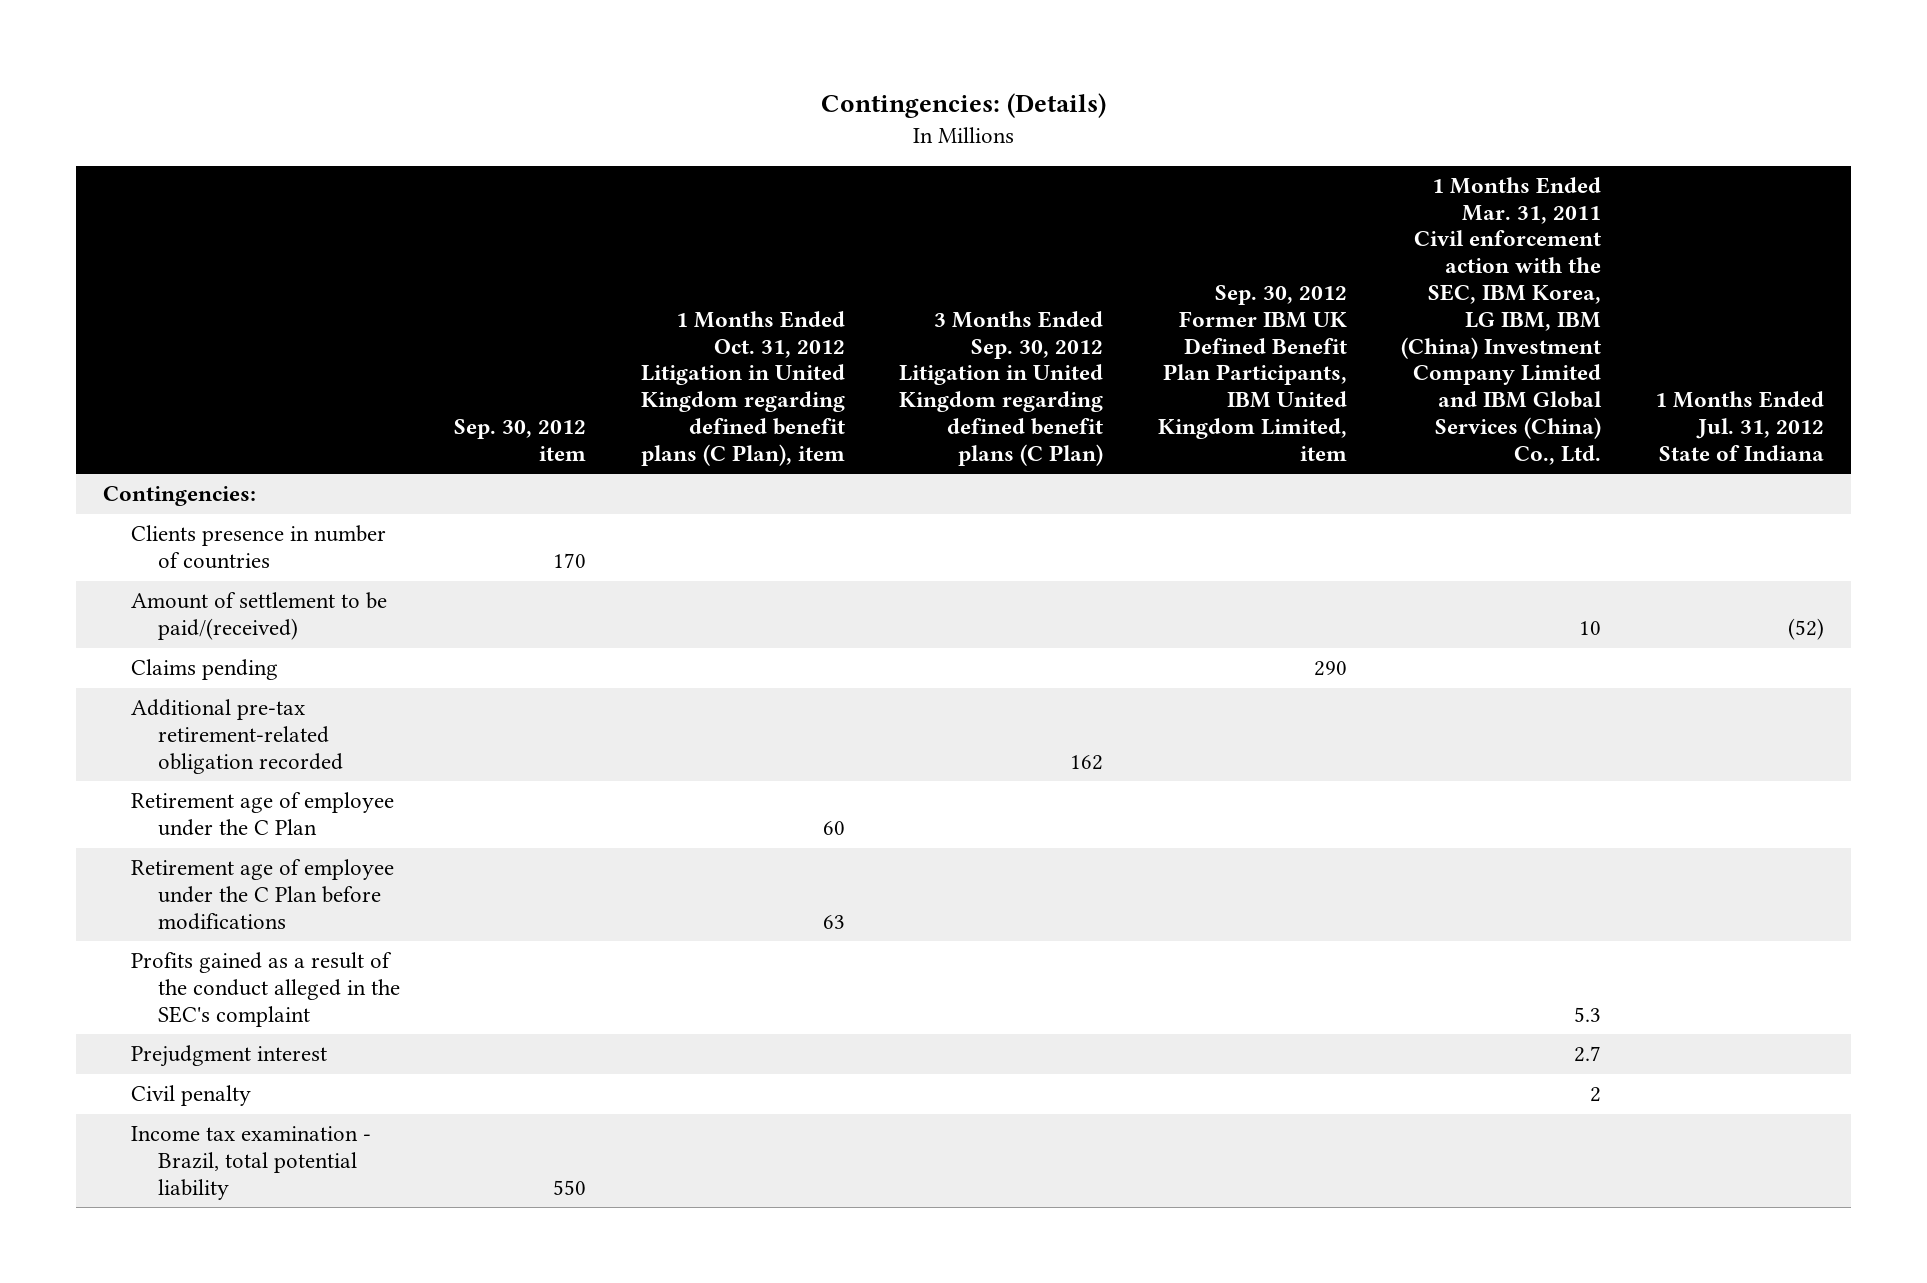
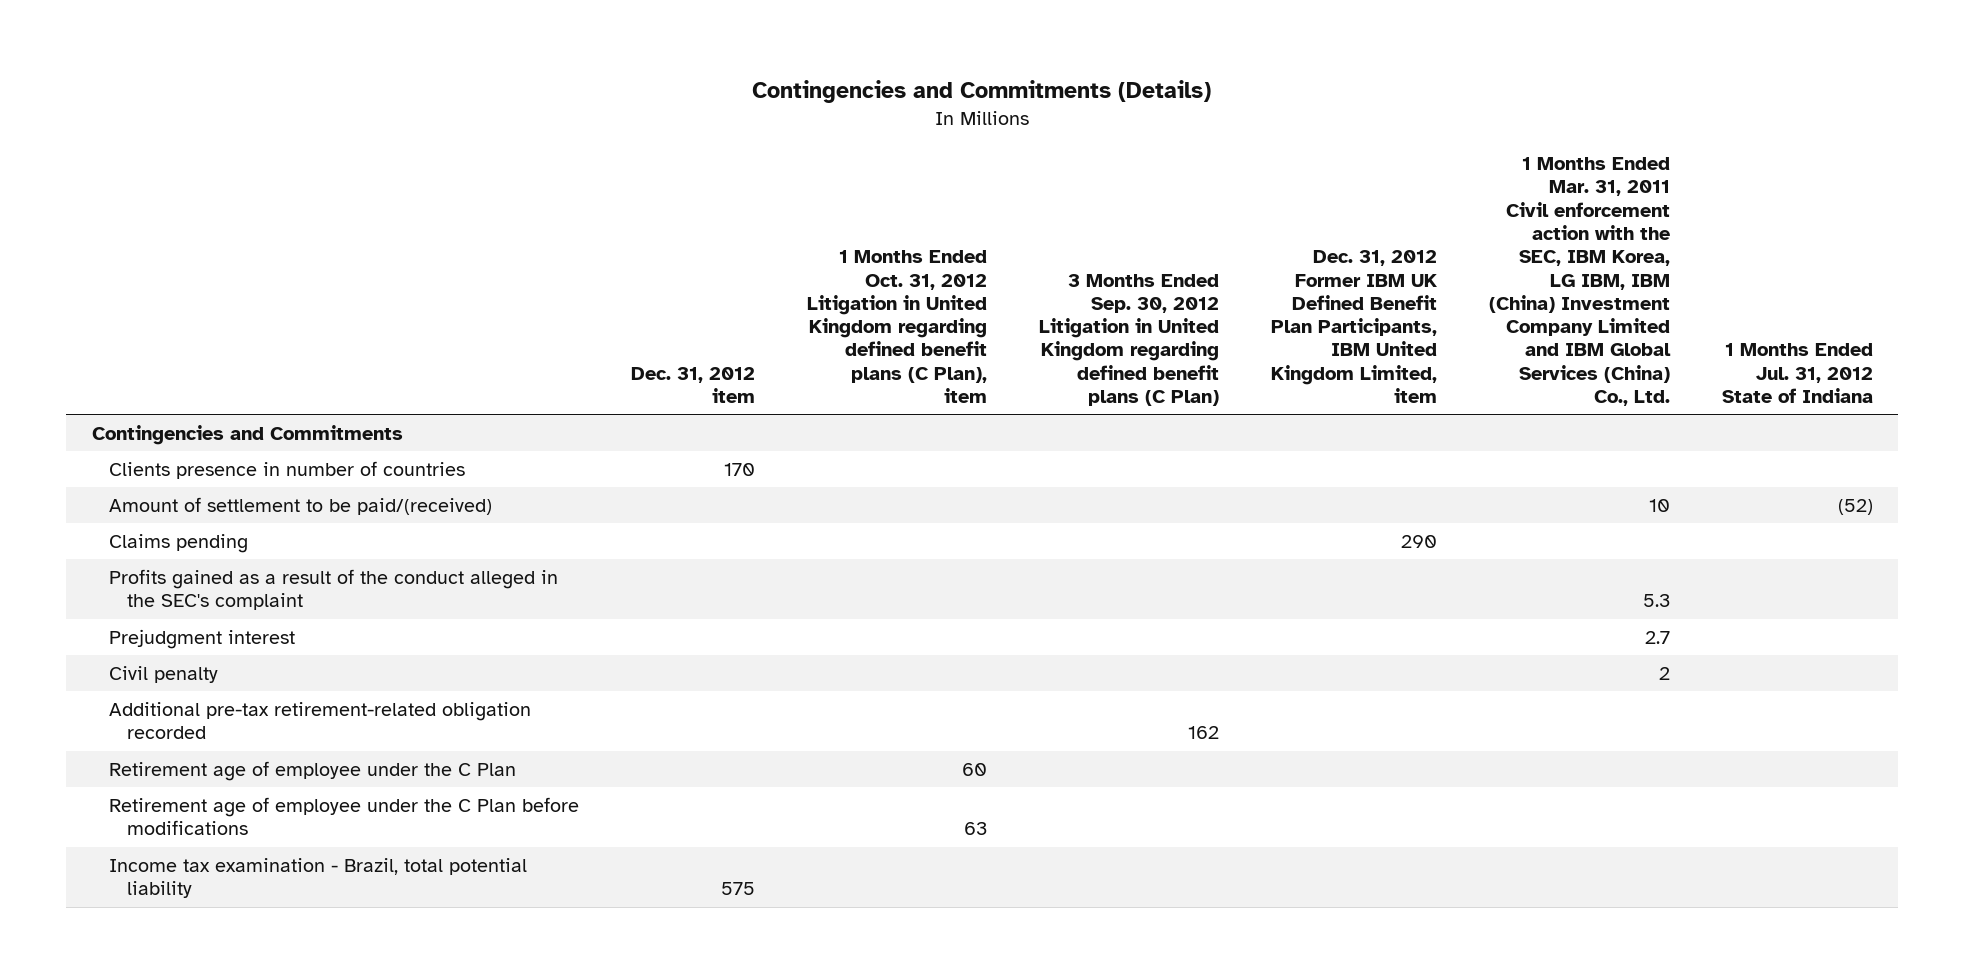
[820,92,1106,118] Contingencies: (Details) -> [752,79,1212,103] Contingencies and Commitments (Details)
[454,418,587,461] Sep. 30, 2012 item -> none
[1157,285,1347,461] Sep. 30, 2012 Former IBM UK Defined Benefit Plan Participants, IBM United Kingdom Limited, item -> none
none -> [631,366,756,404] Dec. 31, 2012 item
none -> [1270,250,1437,404] Dec. 31, 2012 Former IBM UK Defined Benefit Plan Participants, IBM United Kingdom Limited, item
[103,486,257,507] Contingencies: -> none
none -> [92,425,404,446] Contingencies and Commitments
[130,699,344,774] Additional pre-tax retirement-related obligation recorded -> [109,702,532,740] Additional pre-tax retirement-related obligation recorded
[130,792,394,837] Retirement age of employee under the C Plan -> [109,761,517,782] Retirement age of employee under the C Plan
[130,859,394,930] Retirement age of employee under the C Plan before modifications -> [109,797,580,836] Retirement age of employee under the C Plan before modifications

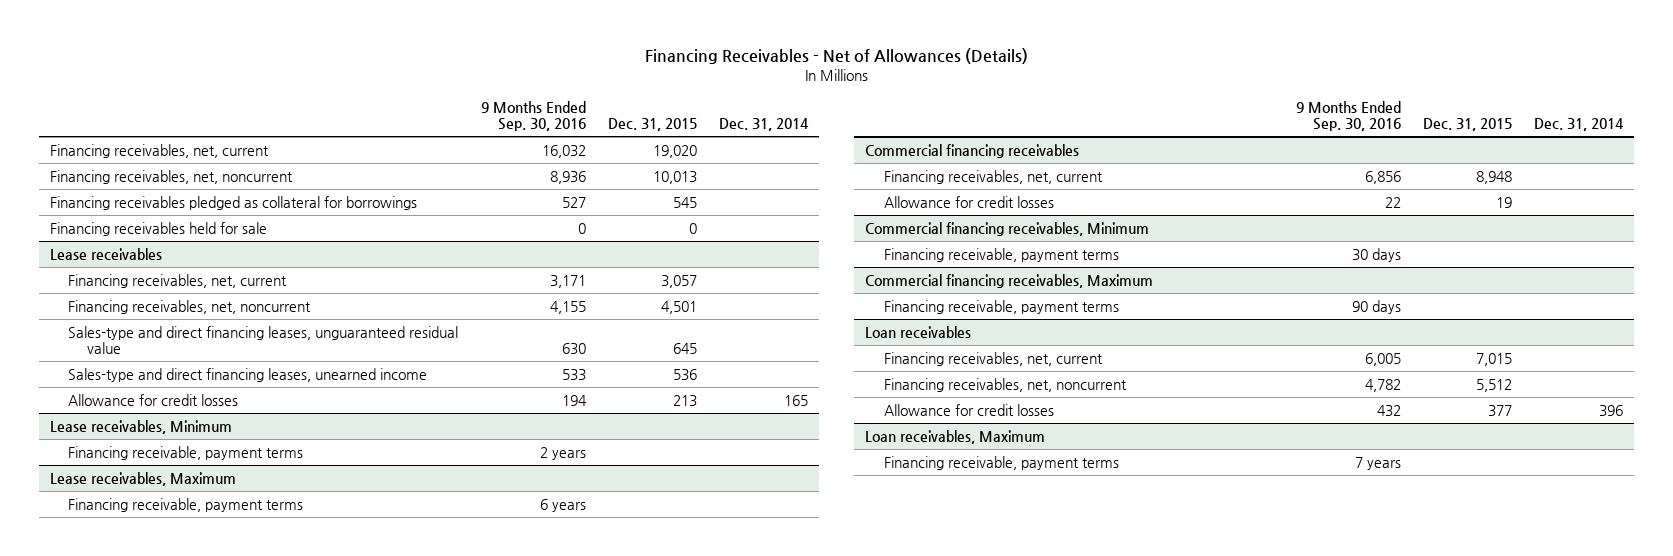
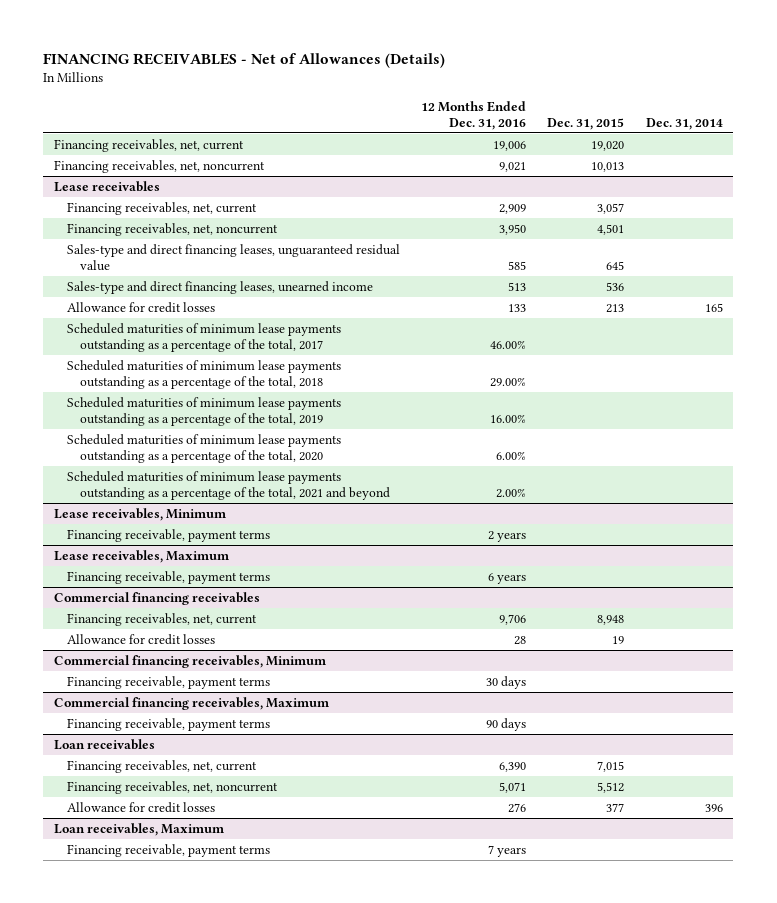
[644,47,1028,64] Financing Receivables - Net of Allowances (Details) -> [43,53,446,69] FINANCING RECEIVABLES - Net of Allowances (Details)
[480,100,586,132] 9 Months Ended Sep. 30, 2016 -> none
none -> [421,100,527,130] 12 Months Ended Dec. 31, 2016
[50,195,418,210] Financing receivables pledged as collateral for borrowings -> none
[50,221,268,236] Financing receivables held for sale -> none
none -> [67,322,342,352] Scheduled maturities of minimum lease payments outstanding as a percentage of the total, 2017
none -> [67,359,342,389] Scheduled maturities of minimum lease payments outstanding as a percentage of the total, 2018
none -> [67,396,342,426] Scheduled maturities of minimum lease payments outstanding as a percentage of the total, 2019
none -> [67,433,342,463] Scheduled maturities of minimum lease payments outstanding as a percentage of the total, 2020
none -> [67,470,391,500] Scheduled maturities of minimum lease payments outstanding as a percentage of the total, 2021 and beyond

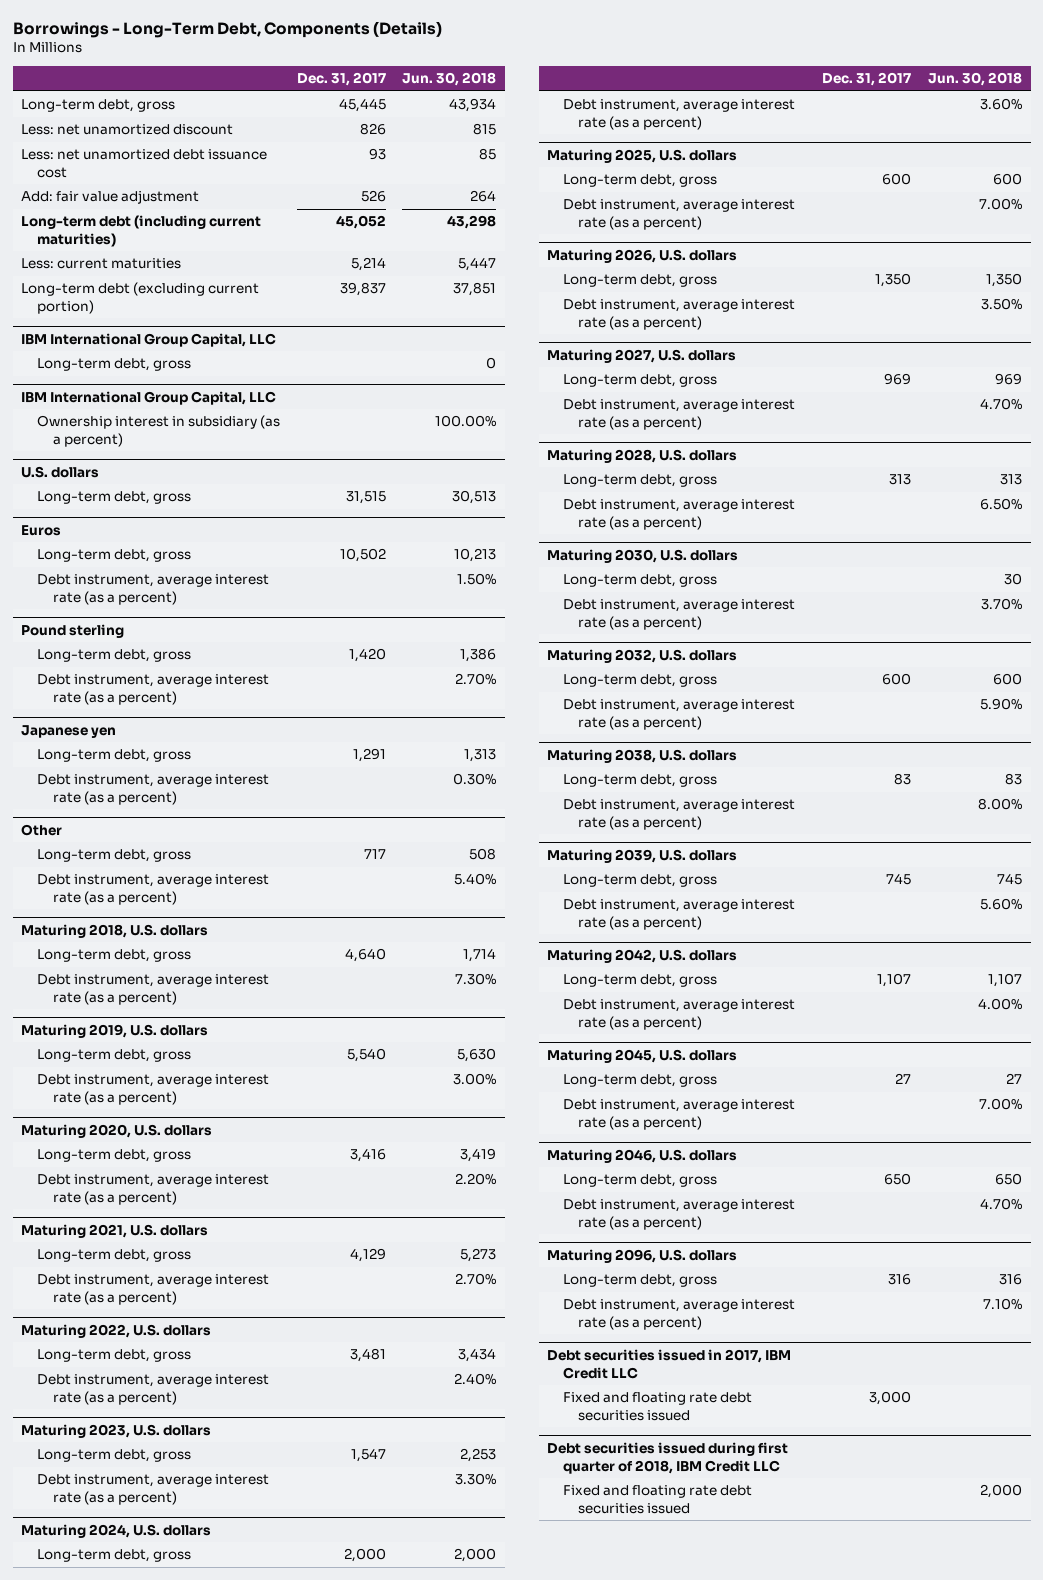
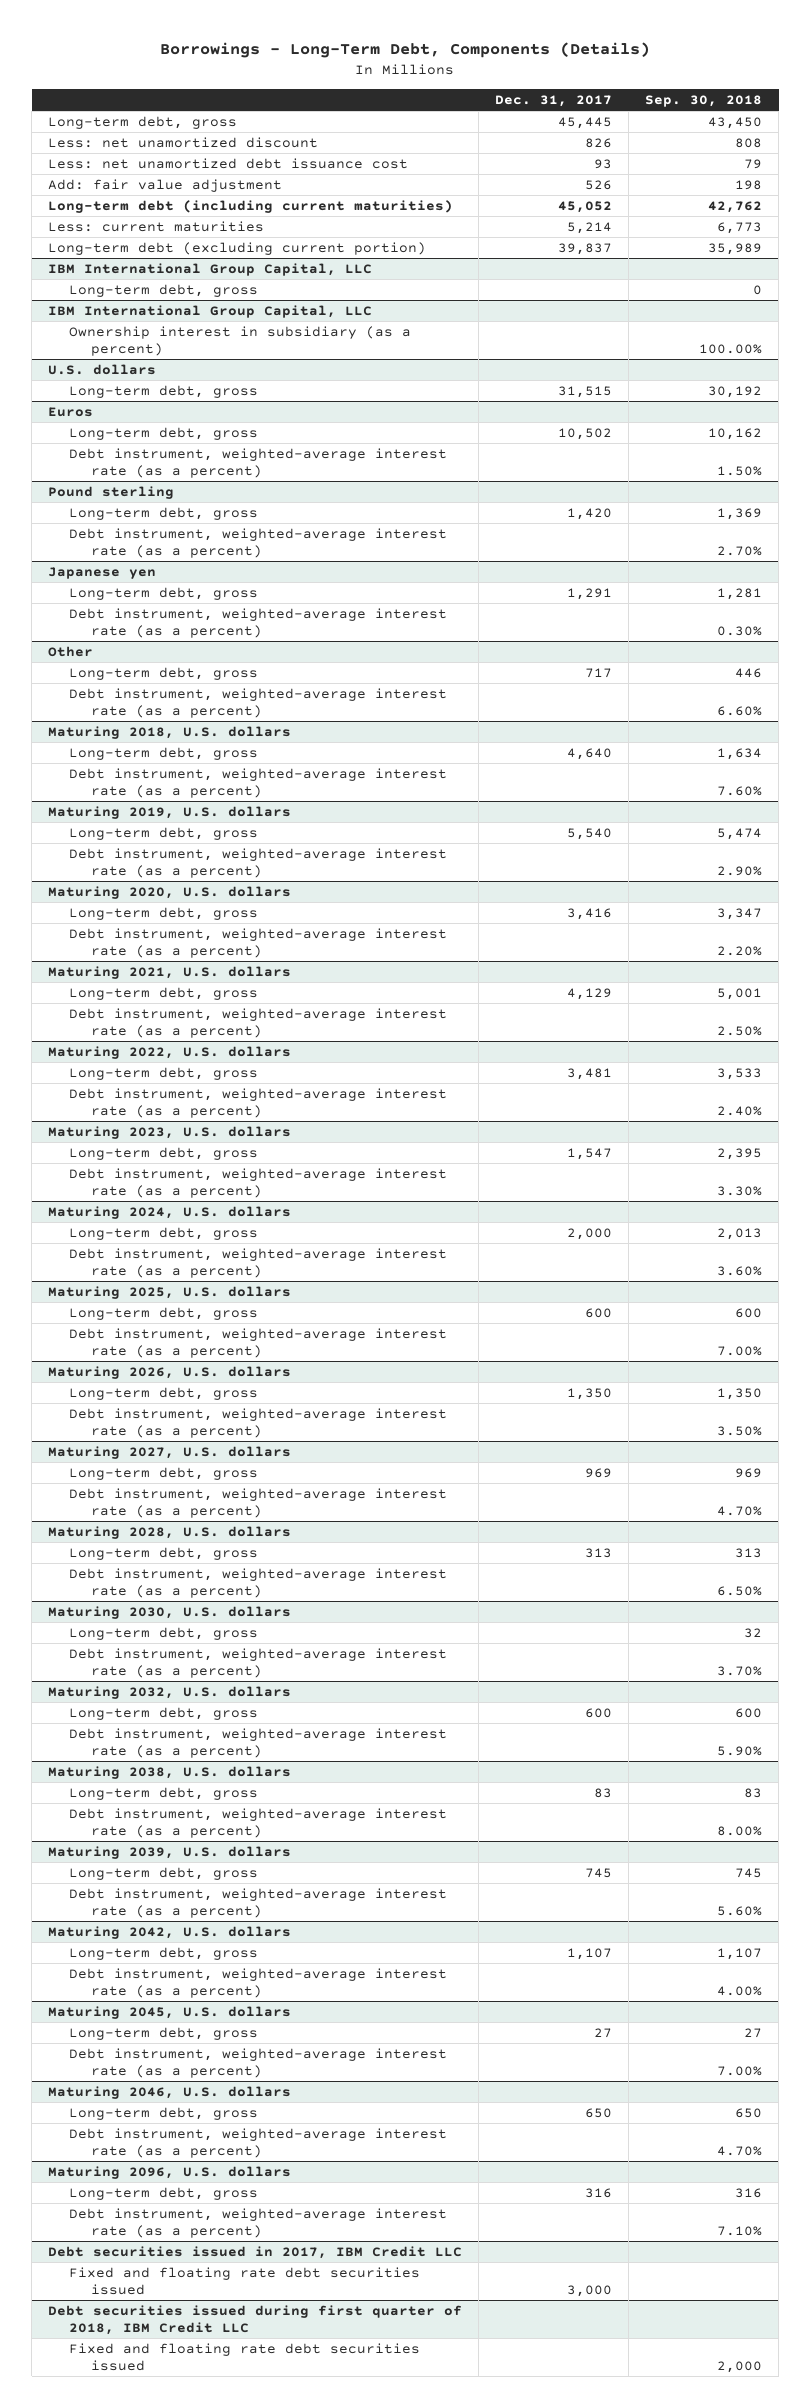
[402,72,497,87] Jun. 30, 2018 -> none
none -> [645,94,763,107] Sep. 30, 2018
[36,574,269,606] Debt instrument, average interest rate (as a percent) -> [69,448,448,478] Debt instrument, weighted-average interest rate (as a percent)
[36,674,269,706] Debt instrument, average interest rate (as a percent) -> [69,528,448,558] Debt instrument, weighted-average interest rate (as a percent)
[36,774,269,806] Debt instrument, average interest rate (as a percent) -> [69,608,448,638] Debt instrument, weighted-average interest rate (as a percent)
[36,874,269,906] Debt instrument, average interest rate (as a percent) -> [69,688,448,718] Debt instrument, weighted-average interest rate (as a percent)
[36,974,269,1006] Debt instrument, average interest rate (as a percent) -> [69,768,448,798] Debt instrument, weighted-average interest rate (as a percent)
[36,1074,269,1106] Debt instrument, average interest rate (as a percent) -> [69,848,448,878] Debt instrument, weighted-average interest rate (as a percent)
[36,1174,269,1206] Debt instrument, average interest rate (as a percent) -> [69,928,448,958] Debt instrument, weighted-average interest rate (as a percent)
[36,1274,269,1306] Debt instrument, average interest rate (as a percent) -> [69,1008,448,1038] Debt instrument, weighted-average interest rate (as a percent)
[36,1374,269,1406] Debt instrument, average interest rate (as a percent) -> [69,1088,448,1118] Debt instrument, weighted-average interest rate (as a percent)
[36,1474,269,1506] Debt instrument, average interest rate (as a percent) -> [69,1168,448,1198] Debt instrument, weighted-average interest rate (as a percent)
[562,99,795,131] Debt instrument, average interest rate (as a percent) -> [69,1248,448,1278] Debt instrument, weighted-average interest rate (as a percent)
[562,199,795,231] Debt instrument, average interest rate (as a percent) -> [69,1328,448,1358] Debt instrument, weighted-average interest rate (as a percent)
[562,299,795,331] Debt instrument, average interest rate (as a percent) -> [69,1408,448,1438] Debt instrument, weighted-average interest rate (as a percent)
[562,399,795,431] Debt instrument, average interest rate (as a percent) -> [69,1488,448,1518] Debt instrument, weighted-average interest rate (as a percent)
[562,499,795,531] Debt instrument, average interest rate (as a percent) -> [69,1568,448,1598] Debt instrument, weighted-average interest rate (as a percent)
[562,599,795,631] Debt instrument, average interest rate (as a percent) -> [69,1648,448,1678] Debt instrument, weighted-average interest rate (as a percent)
[562,699,795,731] Debt instrument, average interest rate (as a percent) -> [69,1728,448,1758] Debt instrument, weighted-average interest rate (as a percent)
[562,799,795,831] Debt instrument, average interest rate (as a percent) -> [69,1808,448,1838] Debt instrument, weighted-average interest rate (as a percent)
[562,899,795,931] Debt instrument, average interest rate (as a percent) -> [69,1888,448,1918] Debt instrument, weighted-average interest rate (as a percent)
[562,999,795,1031] Debt instrument, average interest rate (as a percent) -> [69,1968,448,1998] Debt instrument, weighted-average interest rate (as a percent)
[562,1099,795,1131] Debt instrument, average interest rate (as a percent) -> [69,2048,448,2078] Debt instrument, weighted-average interest rate (as a percent)
[562,1199,795,1231] Debt instrument, average interest rate (as a percent) -> [69,2128,448,2158] Debt instrument, weighted-average interest rate (as a percent)
[562,1299,795,1331] Debt instrument, average interest rate (as a percent) -> [69,2208,448,2238] Debt instrument, weighted-average interest rate (as a percent)

